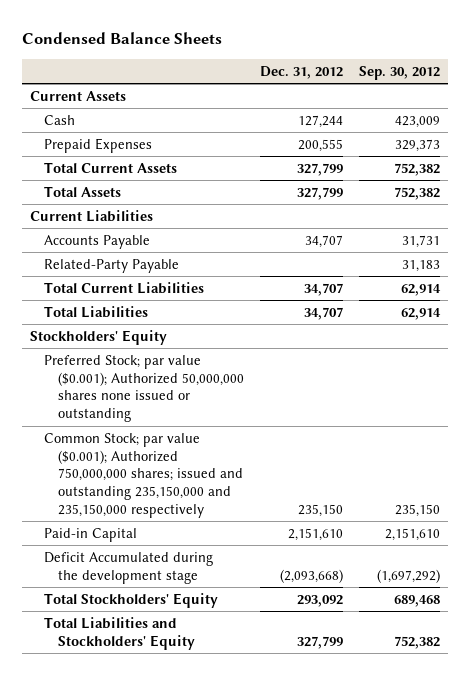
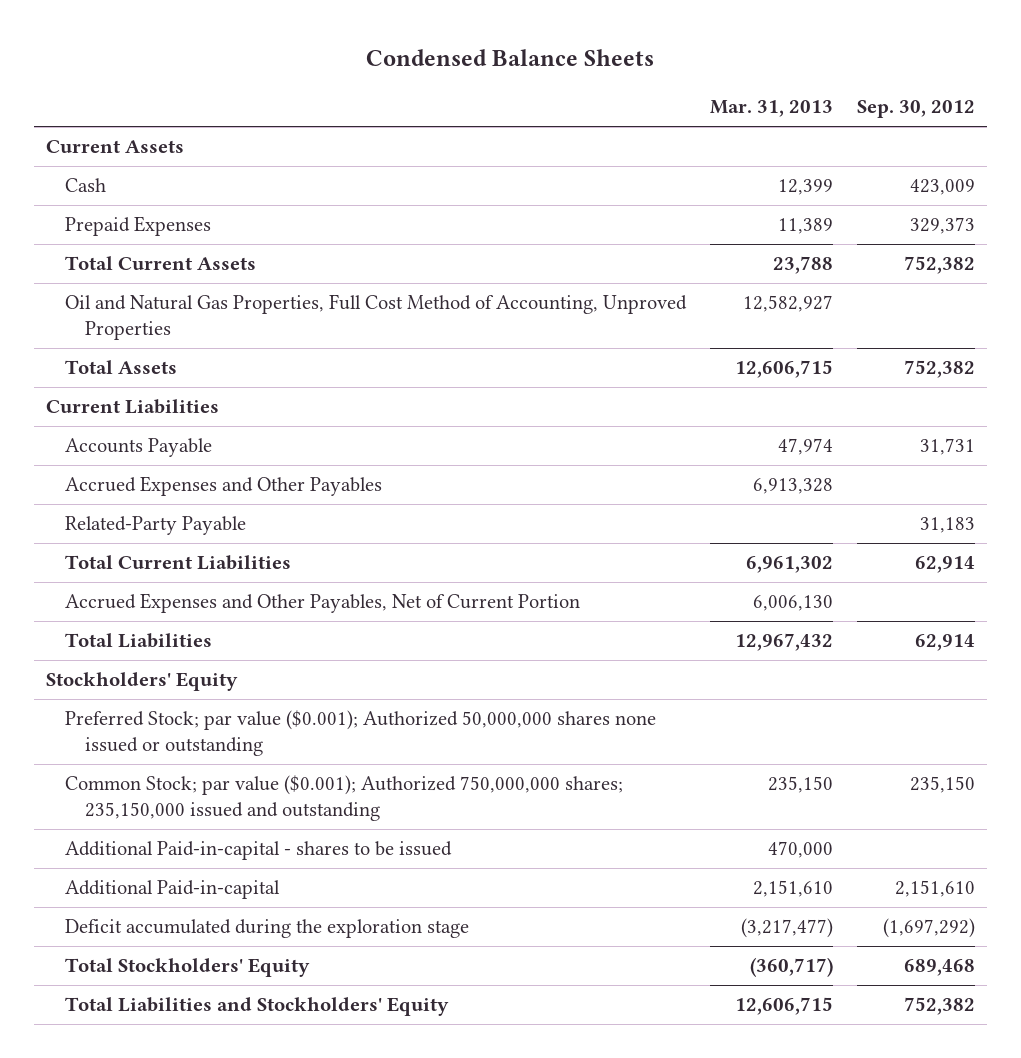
[259,65,343,79] Dec. 31, 2012 -> none
none -> [710,100,834,118] Mar. 31, 2013
none -> [65,294,688,340] Oil and Natural Gas Properties, Full Cost Method of Accounting, Unproved Properties
none -> [65,476,383,497] Accrued Expenses and Other Payables
none -> [65,593,581,614] Accrued Expenses and Other Payables, Net of Current Portion
[43,432,243,518] Common Stock; par value ($0.001); Authorized 750,000,000 shares; issued and outstanding 235,150,000 and 235,150,000 respectively -> [65,775,624,821] Common Stock; par value ($0.001); Authorized 750,000,000 shares; 235,150,000 issued and outstanding
none -> [65,841,453,861] Additional Paid-in-capital - shares to be issued
[43,527,137,542] Paid-in Capital -> [65,880,281,900] Additional Paid-in-capital
[43,551,213,584] Deficit Accumulated during the development stage -> [65,919,470,939] Deficit accumulated during the exploration stage

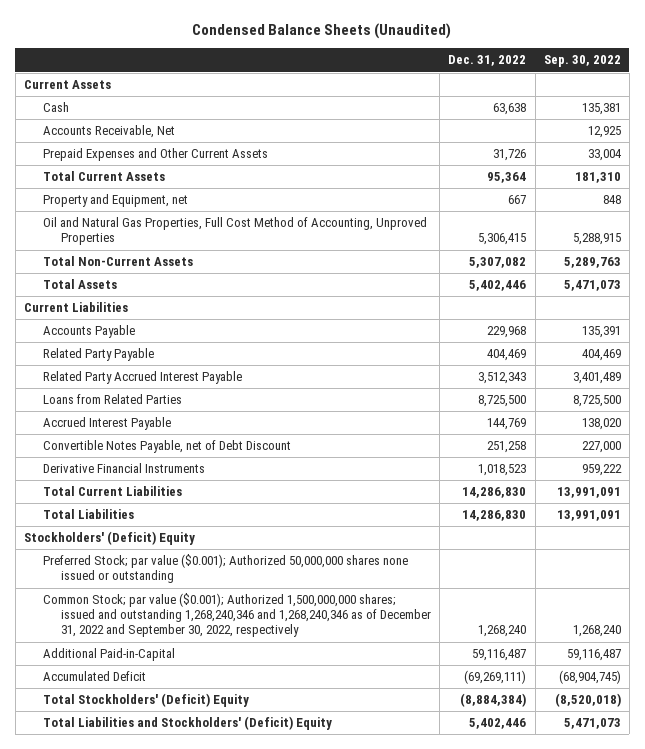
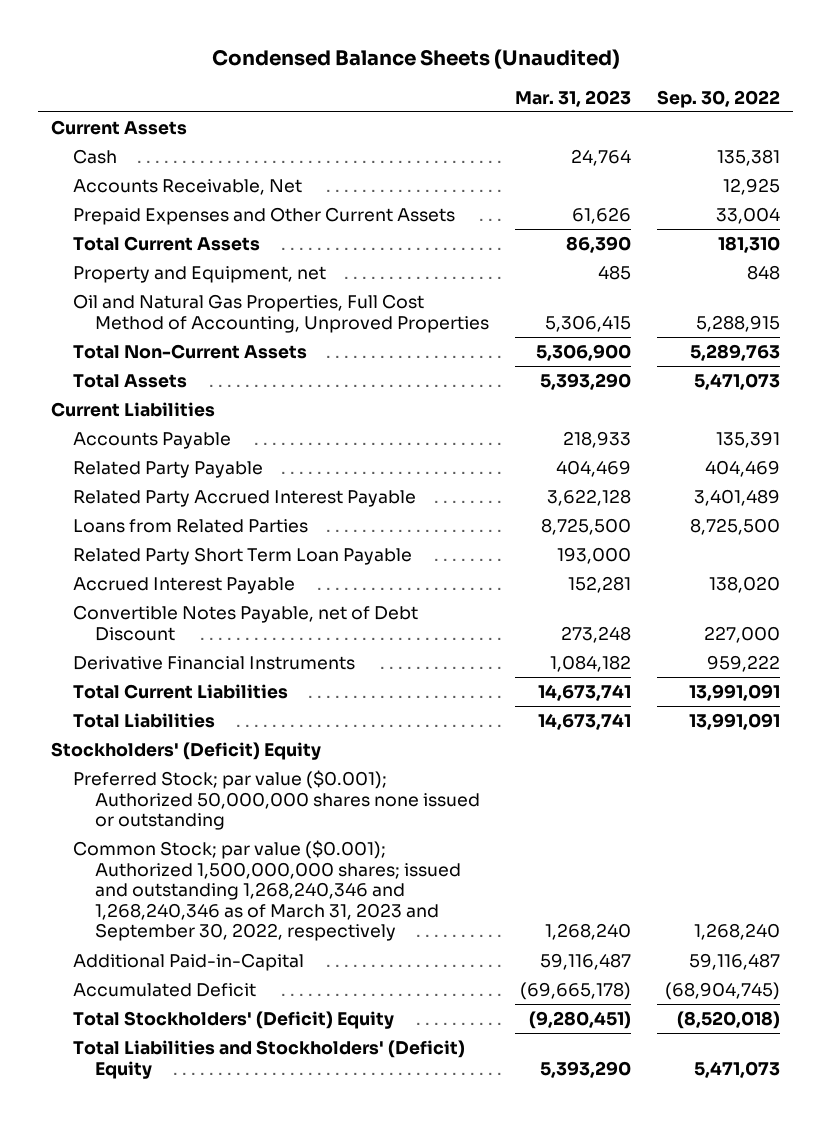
[448,55,527,67] Dec. 31, 2022 -> none
none -> [515,89,632,107] Mar. 31, 2023
none -> [73,546,413,565] Related Party Short Term Loan Payable
[42,593,432,638] Common Stock; par value ($0.001); Authorized 1,500,000,000 shares; issued and outstanding 1,268,240,346 and 1,268,240,346 as of December 31, 2022 and September 30, 2022, respectively -> [73,839,461,942] Common Stock; par value ($0.001); Authorized 1,500,000,000 shares; issued and outstanding 1,268,240,346 and 1,268,240,346 as of March 31, 2023 and September 30, 2022, respectively

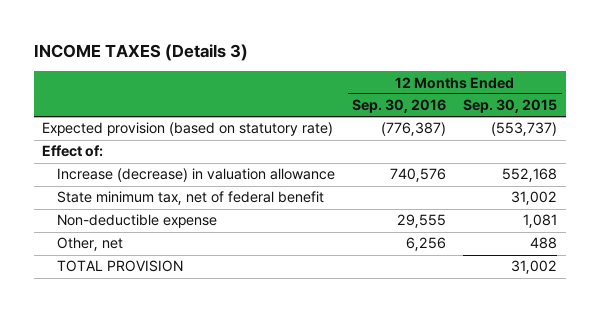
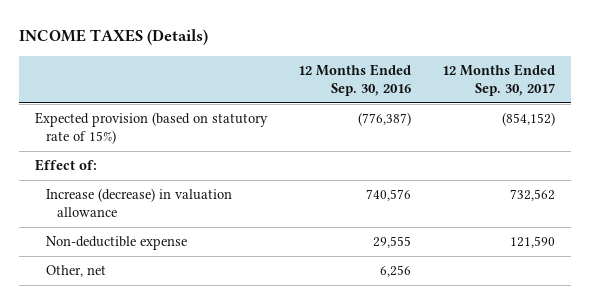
[33,43,248,61] INCOME TAXES (Details 3) -> [18,29,208,46] INCOME TAXES (Details)
[463,99,558,114] Sep. 30, 2015 -> none
none -> [442,63,556,96] 12 Months Ended Sep. 30, 2017
[42,122,334,137] Expected provision (based on statutory rate) -> [34,112,268,145] Expected provision (based on statutory rate of 15%)
[56,191,324,206] State minimum tax, net of federal benefit -> none
[56,260,183,273] TOTAL PROVISION -> none

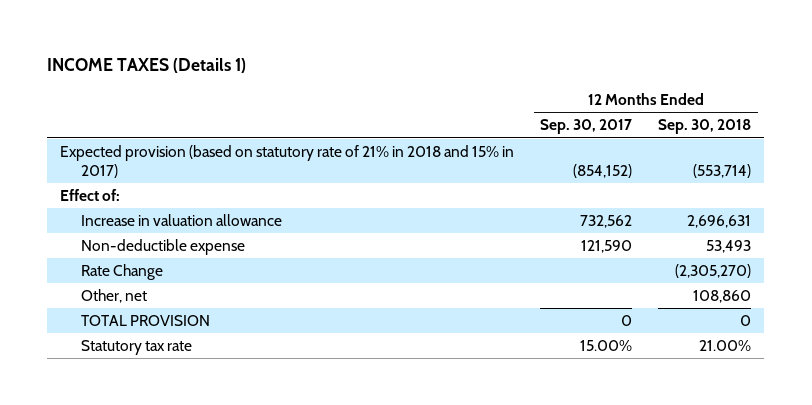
[18,29,208,46] INCOME TAXES (Details) -> [47,58,247,74] INCOME TAXES (Details 1)
[297,63,411,96] 12 Months Ended Sep. 30, 2016 -> none
none -> [658,119,752,135] Sep. 30, 2018
[34,112,268,145] Expected provision (based on statutory rate of 15%) -> [60,145,515,179] Expected provision (based on statutory rate of 21% in 2018 and 15% in 2017)
[45,188,232,218] Increase (decrease) in valuation allowance -> [81,214,283,227] Increase in valuation allowance
none -> [81,264,164,281] Rate Change
none -> [81,315,211,327] TOTAL PROVISION
none -> [81,340,193,356] Statutory tax rate

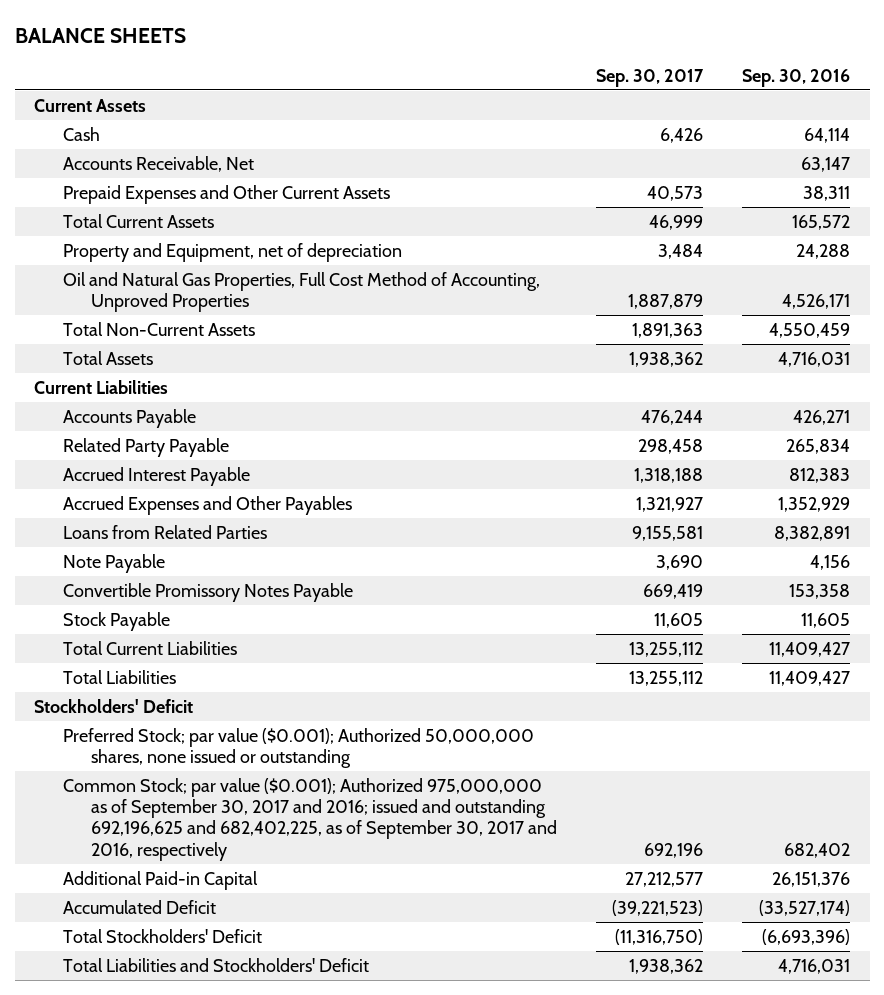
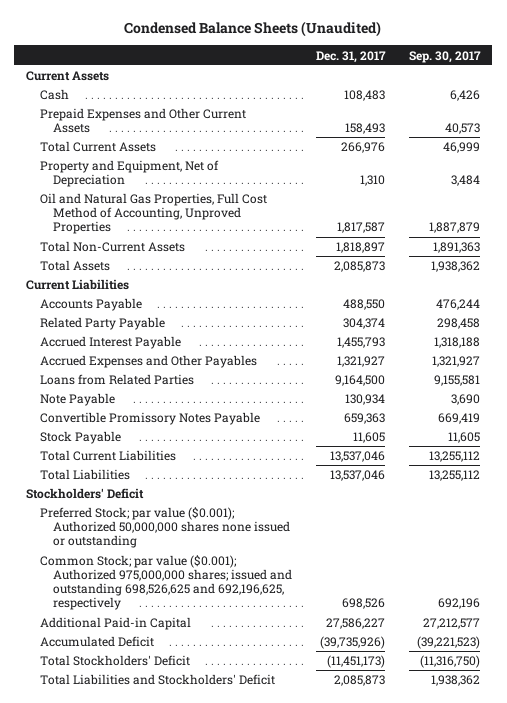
[14,27,186,43] BALANCE SHEETS -> [124,21,382,38] Condensed Balance Sheets (Unaudited)
[742,68,851,87] Sep. 30, 2016 -> none
none -> [316,50,387,63] Dec. 31, 2017
[62,155,254,172] Accounts Receivable, Net -> none
[62,242,402,262] Property and Equipment, net of depreciation -> [39,160,219,188] Property and Equipment, Net of Depreciation
[62,727,534,769] Preferred Stock; par value ($0.001); Authorized 50,000,000 shares, none issued or outstanding -> [39,507,290,549] Preferred Stock; par value ($0.001); Authorized 50,000,000 shares none issued or outstanding
[62,777,557,861] Common Stock; par value ($0.001); Authorized 975,000,000 as of September 30, 2017 and 2016; issued and outstanding 692,196,625 and 682,402,225, as of September 30, 2017 and 2016, respectively -> [39,555,292,611] Common Stock; par value ($0.001); Authorized 975,000,000 shares; issued and outstanding 698,526,625 and 692,196,625, respectively

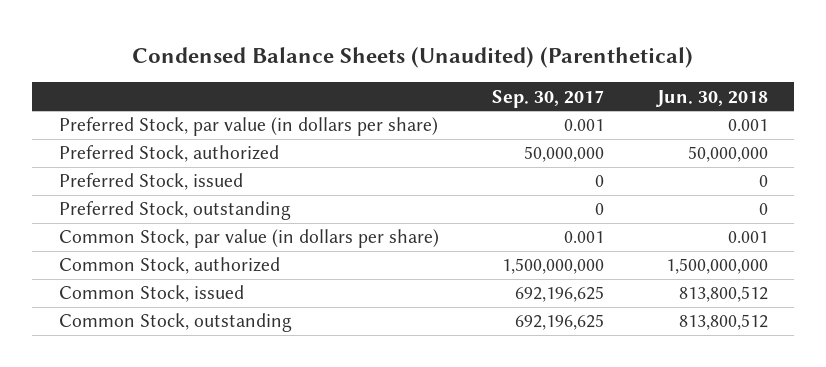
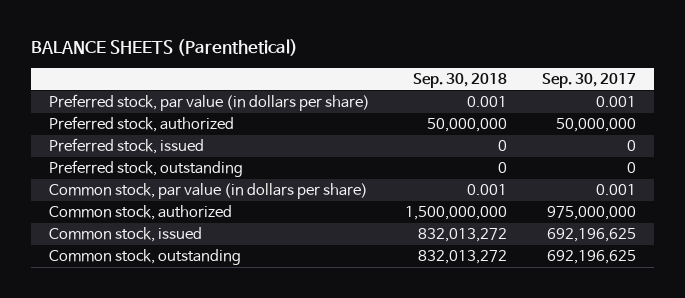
[132,46,694,68] Condensed Balance Sheets (Unaudited) (Parenthetical) -> [31,39,299,57] BALANCE SHEETS (Parenthetical)
[655,89,768,107] Jun. 30, 2018 -> none
none -> [413,72,508,88] Sep. 30, 2018
[58,117,438,137] Preferred Stock, par value (in dollars per share) -> [48,94,370,112] Preferred stock, par value (in dollars per share)
[58,145,279,163] Preferred Stock, authorized -> [48,116,234,133] Preferred stock, authorized
[58,173,243,191] Preferred Stock, issued -> [48,138,204,155] Preferred stock, issued
[58,201,291,221] Preferred Stock, outstanding -> [48,160,243,178] Preferred stock, outstanding
[58,229,439,249] Common Stock, par value (in dollars per share) -> [48,183,368,200] Common stock, par value (in dollars per share)
[58,257,280,275] Common Stock, authorized -> [48,205,232,221] Common stock, authorized
[501,258,604,275] 1,500,000,000 -> [547,206,637,221] 975,000,000
[58,285,244,303] Common Stock, issued -> [48,227,202,243] Common stock, issued
[58,313,292,333] Common Stock, outstanding -> [48,249,241,266] Common stock, outstanding

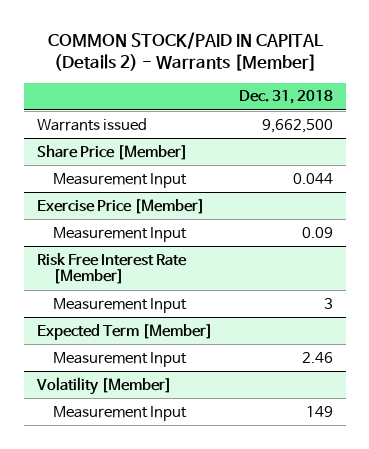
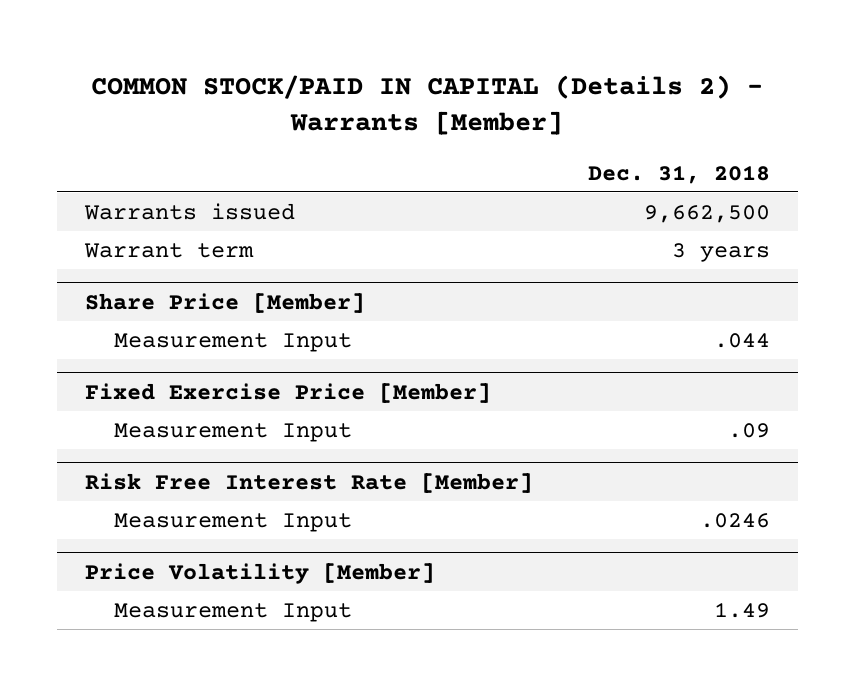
none -> [83,242,254,258] Warrant term
[292,172,333,184] 0.044 -> [714,332,771,348] .044
[36,198,205,214] Exercise Price [Member] -> [84,382,491,403] Fixed Exercise Price [Member]
[301,226,333,238] 0.09 -> [728,422,771,438] .09
[35,376,172,395] Volatility [Member] -> none
[52,405,187,421] Measurement Input -> none
[323,297,333,309] 3 -> [700,512,771,528] .0246
[36,323,213,340] Expected Term [Member] -> [84,562,435,584] Price Volatility [Member]
[301,351,333,363] 2.46 -> [714,601,771,618] 1.49

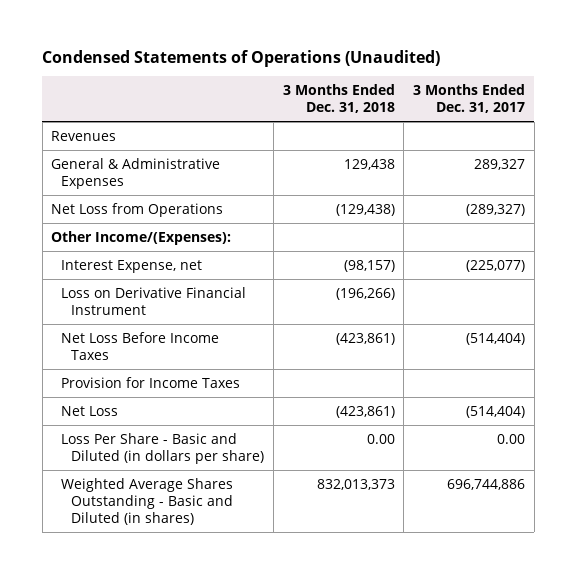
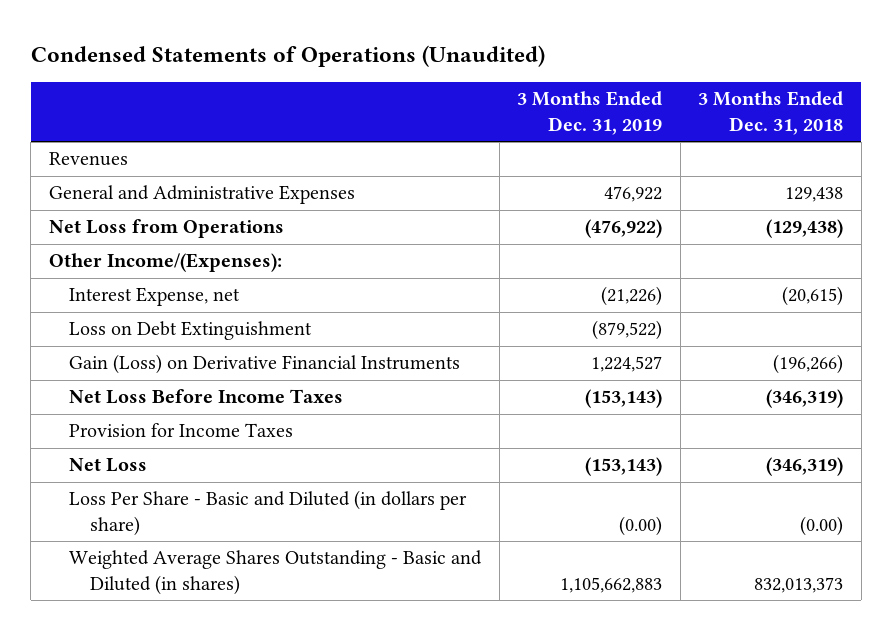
[413,84,526,114] 3 Months Ended Dec. 31, 2017 -> none
none -> [517,91,663,135] 3 Months Ended Dec. 31, 2019
[51,157,221,189] General & Administrative Expenses -> [48,185,355,205] General and Administrative Expenses
[343,259,395,272] (98,157) -> [782,286,844,307] (20,615)
none -> [69,321,313,341] Loss on Debt Extinguishment
[61,286,247,315] Loss on Derivative Financial Instrument -> [69,354,461,375] Gain (Loss) on Derivative Financial Instruments
[335,332,395,345] (423,861) -> [766,389,844,409] (346,319)
[335,405,395,418] (423,861) -> [766,457,844,477] (346,319)
[366,433,395,444] 0.00 -> [800,515,844,536] (0.00)

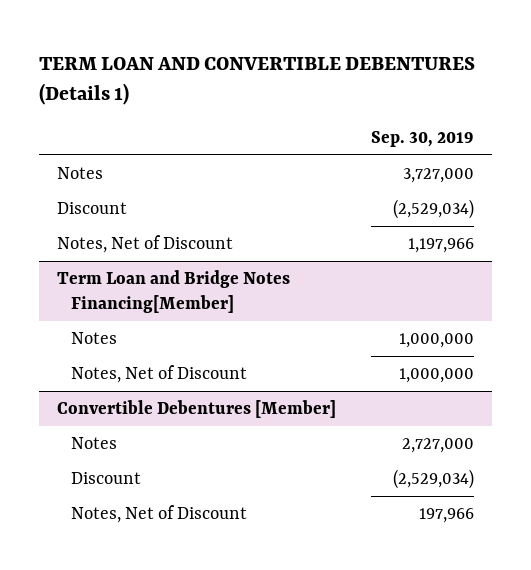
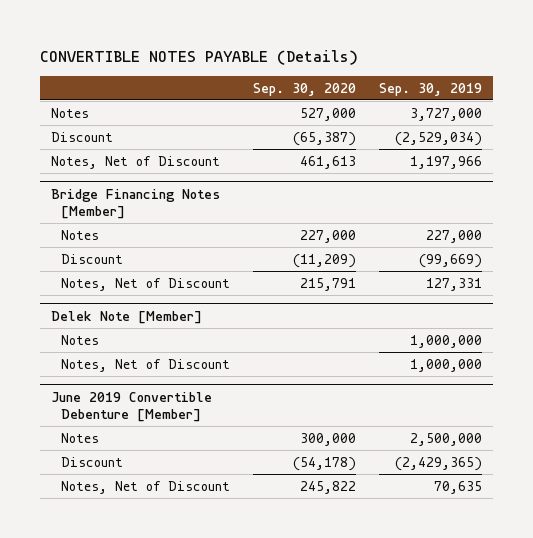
[39,56,476,106] TERM LOAN AND CONVERTIBLE DEBENTURES (Details 1) -> [39,49,358,65] CONVERTIBLE NOTES PAYABLE (Details)
none -> [253,82,357,96] Sep. 30, 2020
[57,269,291,313] Term Loan and Bridge Notes Financing[Member] -> [51,188,221,219] Bridge Financing Notes [Member]
none -> [61,229,100,240] Notes
none -> [61,253,124,264] Discount
none -> [61,277,231,291] Notes, Net of Discount
none -> [51,310,203,324] Delek Note [Member]
[57,399,337,418] Convertible Debentures [Member] -> none
none -> [51,391,213,422] June 2019 Convertible Debenture [Member]
[402,437,475,453] 2,727,000 -> [409,432,482,446] 2,500,000
[393,468,475,489] (2,529,034) -> [394,456,482,471] (2,429,365)
[419,507,475,523] 197,966 -> [433,480,482,494] 70,635

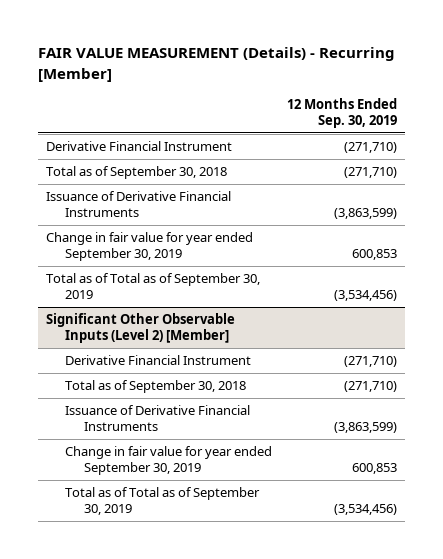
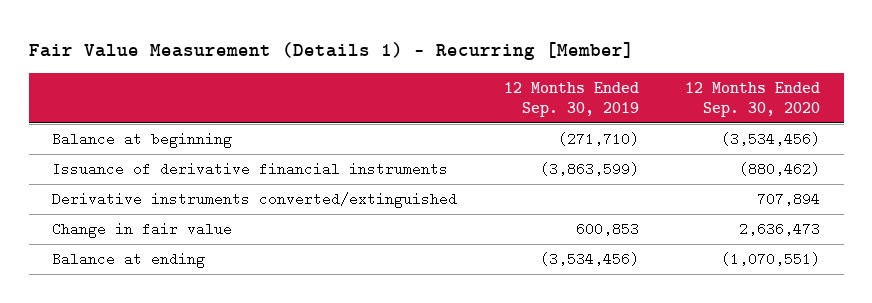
[38,47,396,82] FAIR VALUE MEASUREMENT (Details) - Recurring [Member] -> [28,41,634,60] Fair Value Measurement (Details 1) - Recurring [Member]
none -> [685,81,821,118] 12 Months Ended Sep. 30, 2020
[45,141,232,152] Derivative Financial Instrument -> none
[45,313,235,343] Significant Other Observable Inputs (Level 2) [Member] -> none
[64,355,251,366] Derivative Financial Instrument -> none
[64,380,246,394] Total as of September 30, 2018 -> none
[64,405,250,431] Issuance of Derivative Financial Instruments -> none
[64,446,272,475] Change in fair value for year ended September 30, 2019 -> none
[64,487,260,515] Total as of Total as of September 30, 2019 -> none
[45,166,227,180] Total as of September 30, 2018 -> [52,132,233,149] Balance at beginning
[45,191,231,217] Issuance of Derivative Financial Instruments -> [52,162,449,177] Issuance of derivative financial instruments
none -> [52,192,458,209] Derivative instruments converted/extinguished
[45,232,253,261] Change in fair value for year ended September 30, 2019 -> [52,222,233,239] Change in fair value
[45,273,260,299] Total as of Total as of September 30, 2019 -> [52,252,206,269] Balance at ending

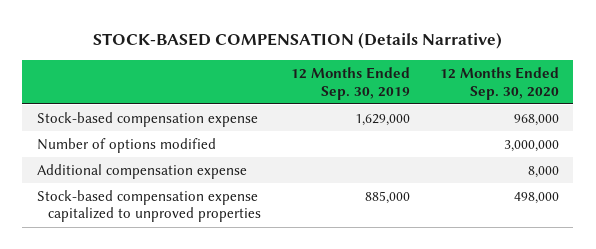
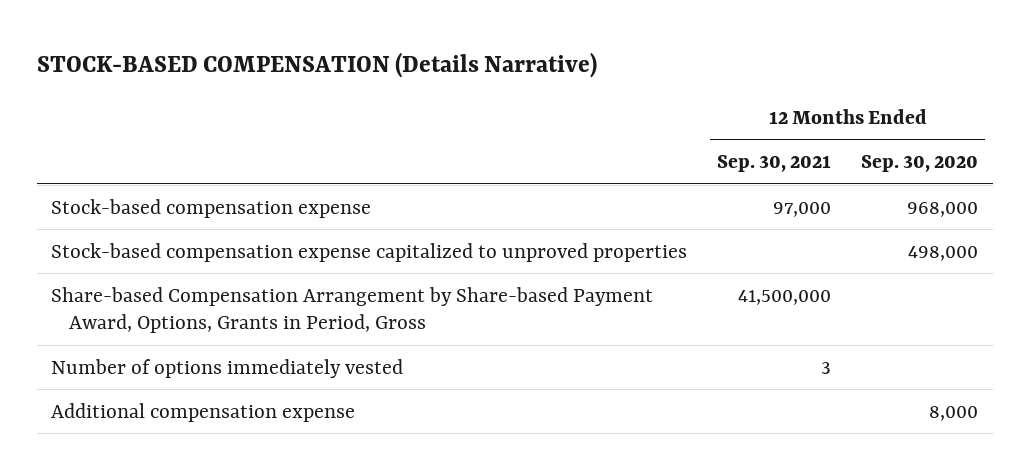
[290,67,410,100] 12 Months Ended Sep. 30, 2019 -> none
none -> [717,155,832,173] Sep. 30, 2021
[37,137,217,153] Number of options modified -> none
none -> [51,286,654,333] Share-based Compensation Arrangement by Share-based Payment Award, Options, Grants in Period, Gross
none -> [51,358,404,378] Number of options immediately vested
[37,163,248,179] Additional compensation expense -> [51,402,356,422] Additional compensation expense

